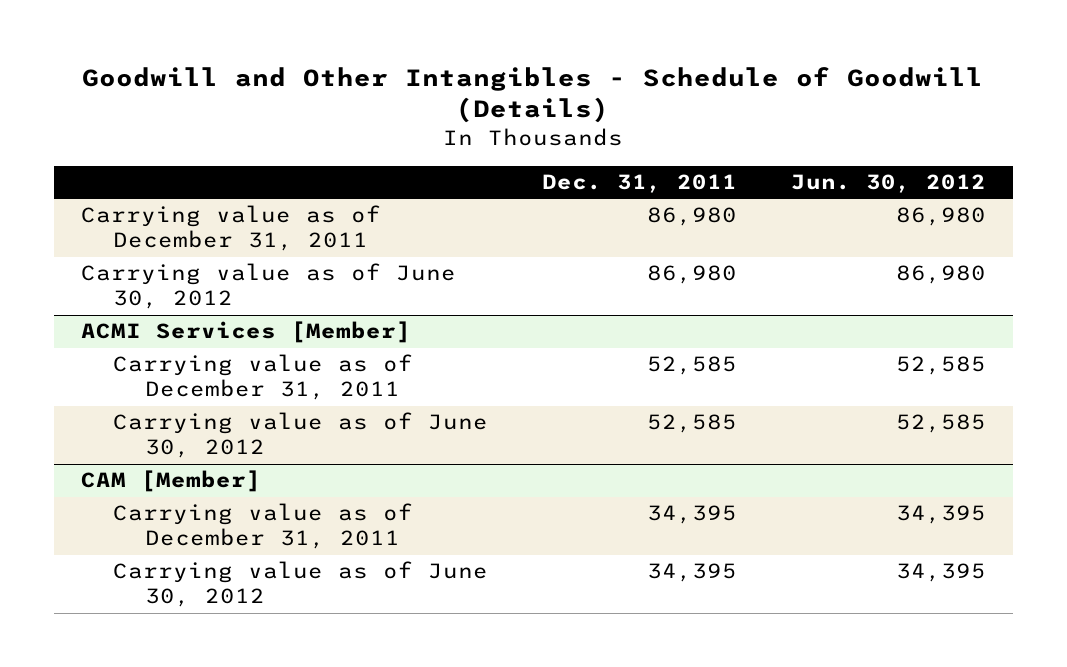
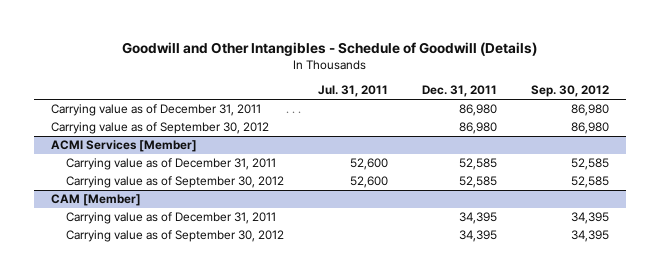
[791,174,987,194] Jun. 30, 2012 -> none
none -> [317,85,388,98] Jul. 31, 2011
none -> [530,85,609,98] Sep. 30, 2012
[80,263,456,310] Carrying value as of June 30, 2012 -> [51,122,270,135] Carrying value as of September 30, 2012
[112,412,488,459] Carrying value as of June 30, 2012 -> [65,176,284,189] Carrying value as of September 30, 2012
[112,561,488,608] Carrying value as of June 30, 2012 -> [65,230,284,243] Carrying value as of September 30, 2012

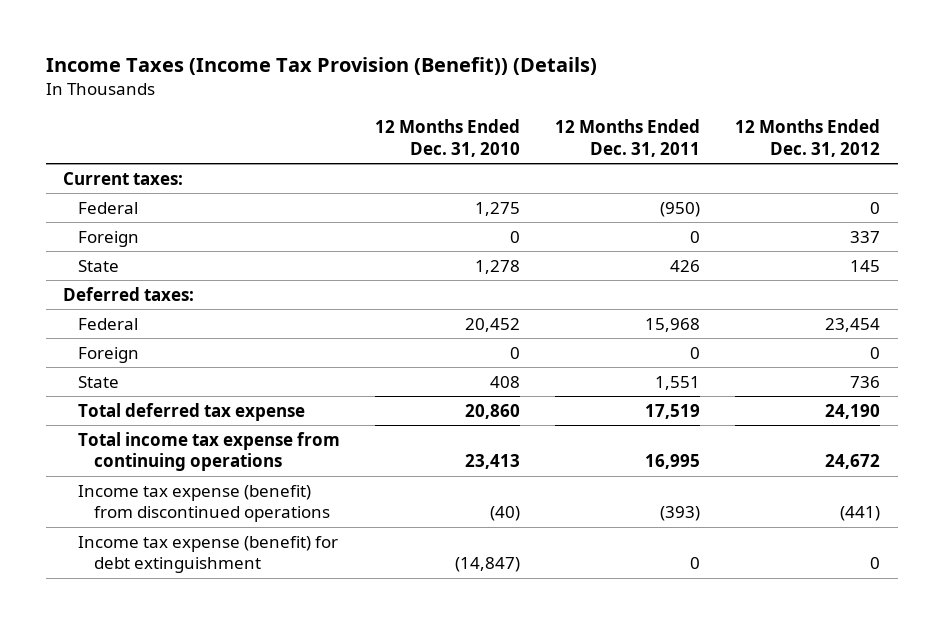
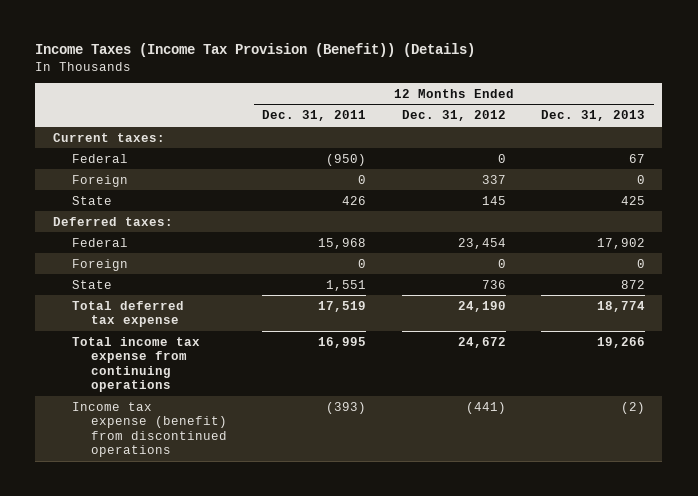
[375,119,521,157] 12 Months Ended Dec. 31, 2010 -> none
none -> [540,110,645,122] Dec. 31, 2013
[78,535,339,574] Income tax expense (benefit) for debt extinguishment -> none

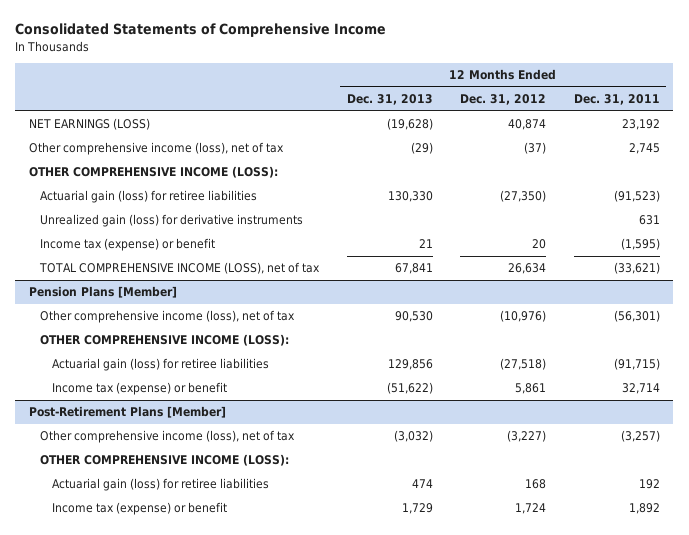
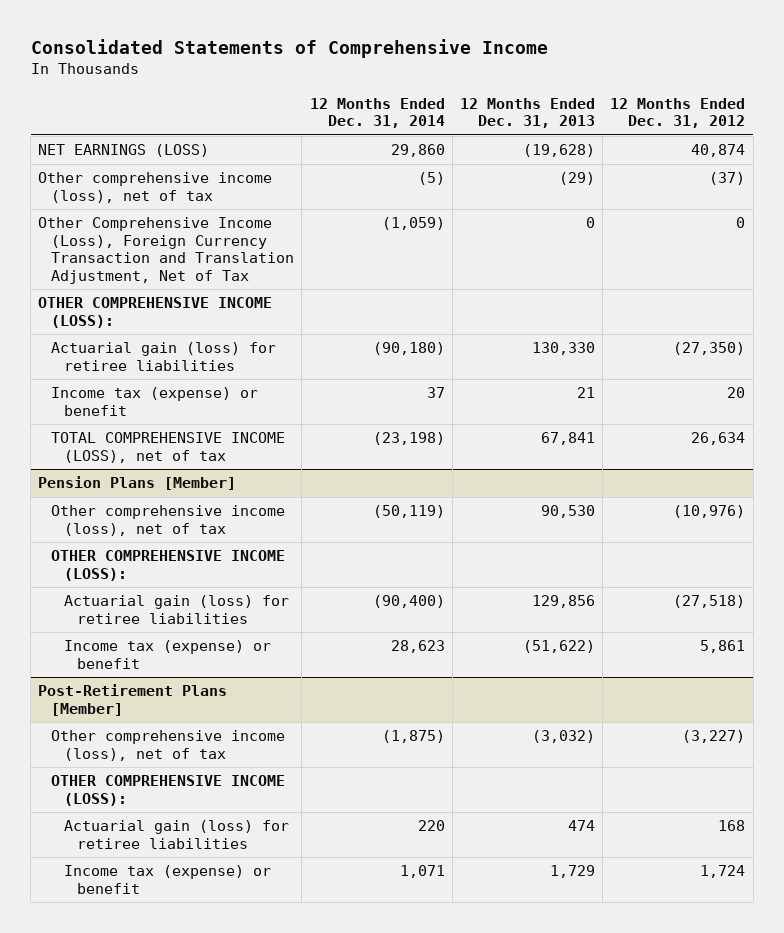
[573,93,660,105] Dec. 31, 2011 -> none
none -> [309,97,445,129] 12 Months Ended Dec. 31, 2014
none -> [38,217,295,284] Other Comprehensive Income (Loss), Foreign Currency Transaction and Translation Adjustment, Net of Tax
[40,214,304,228] Unrealized gain (loss) for derivative instruments -> none

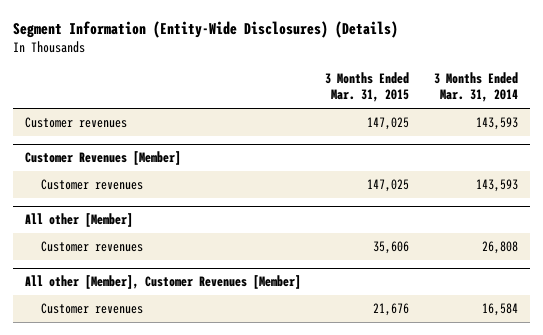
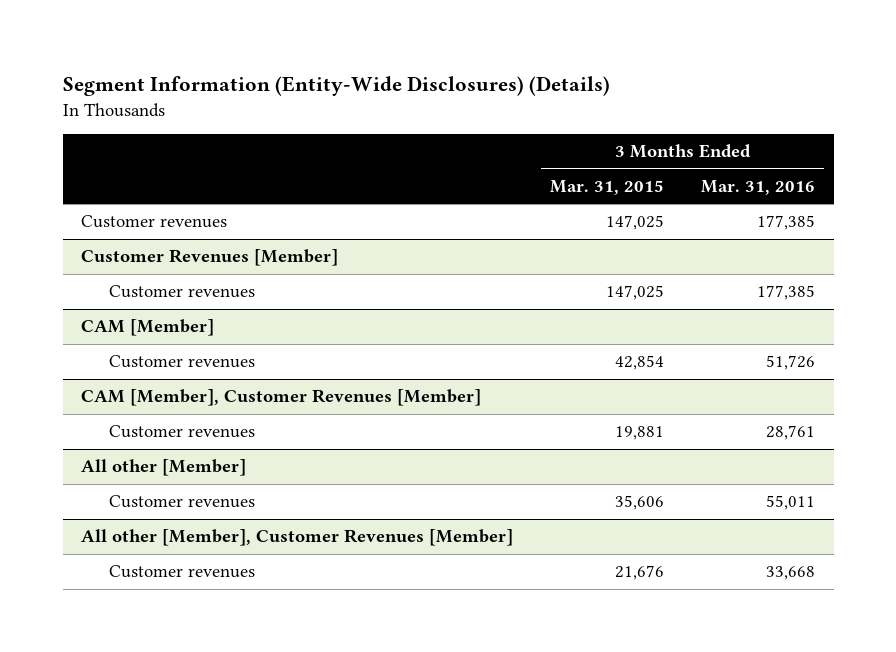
[433,71,518,103] 3 Months Ended Mar. 31, 2014 -> none
none -> [701,179,816,195] Mar. 31, 2016
none -> [81,319,215,337] CAM [Member]
none -> [108,355,255,369] Customer revenues
none -> [81,389,482,407] CAM [Member], Customer Revenues [Member]
none -> [108,425,255,439] Customer revenues

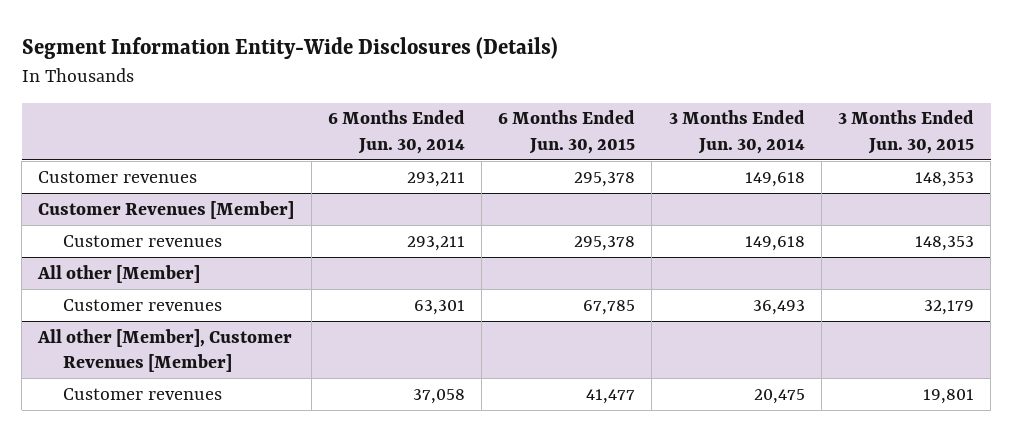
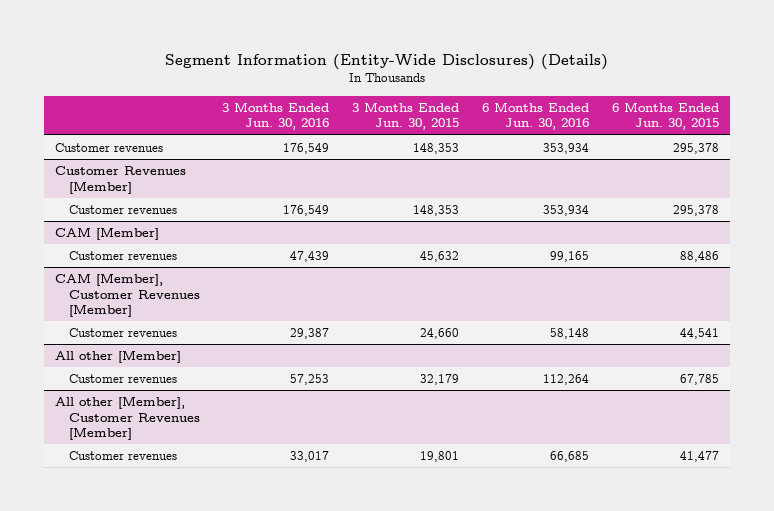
[21,36,558,59] Segment Information Entity-Wide Disclosures (Details) -> [165,53,609,70] Segment Information (Entity-Wide Disclosures) (Details)
[327,110,465,154] 6 Months Ended Jun. 30, 2014 -> none
[668,110,805,154] 3 Months Ended Jun. 30, 2014 -> none
none -> [222,101,330,131] 3 Months Ended Jun. 30, 2016
none -> [481,101,589,131] 6 Months Ended Jun. 30, 2016
none -> [55,227,160,241] CAM [Member]
none -> [68,251,177,261] Customer revenues
none -> [55,273,200,318] CAM [Member], Customer Revenues [Member]
none -> [68,328,177,338] Customer revenues

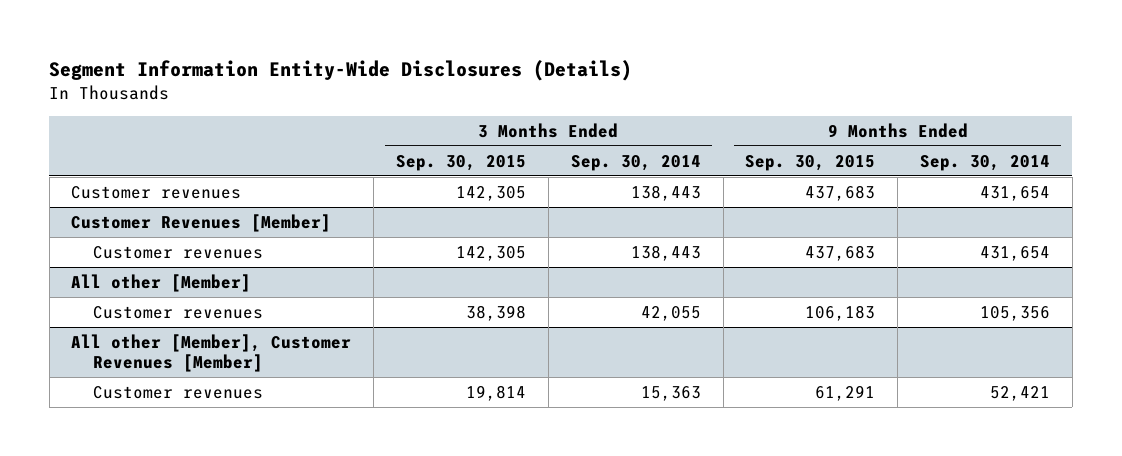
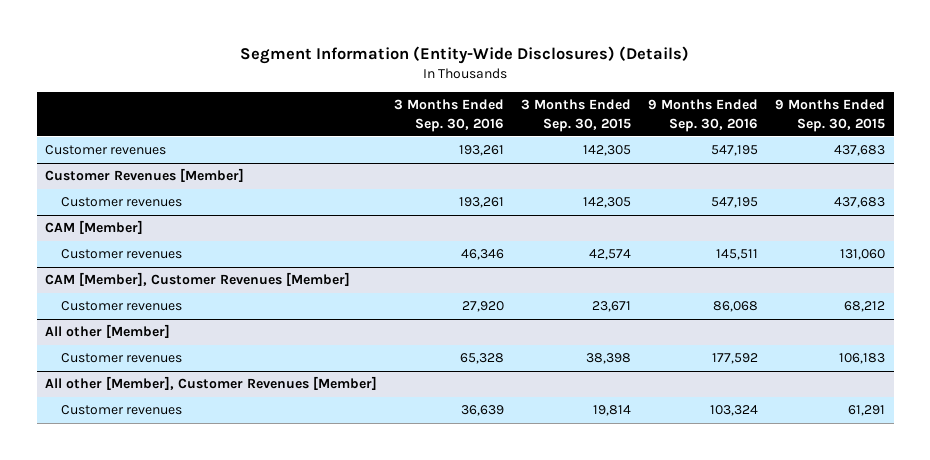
[49,59,633,81] Segment Information Entity-Wide Disclosures (Details) -> [240,45,690,64] Segment Information (Entity-Wide Disclosures) (Details)
[570,154,701,171] Sep. 30, 2014 -> none
[920,154,1051,171] Sep. 30, 2014 -> none
none -> [394,99,505,132] 3 Months Ended Sep. 30, 2016
none -> [648,99,759,132] 9 Months Ended Sep. 30, 2016
none -> [45,220,144,235] CAM [Member]
none -> [60,249,182,260] Customer revenues
none -> [45,272,351,287] CAM [Member], Customer Revenues [Member]
none -> [60,301,182,312] Customer revenues

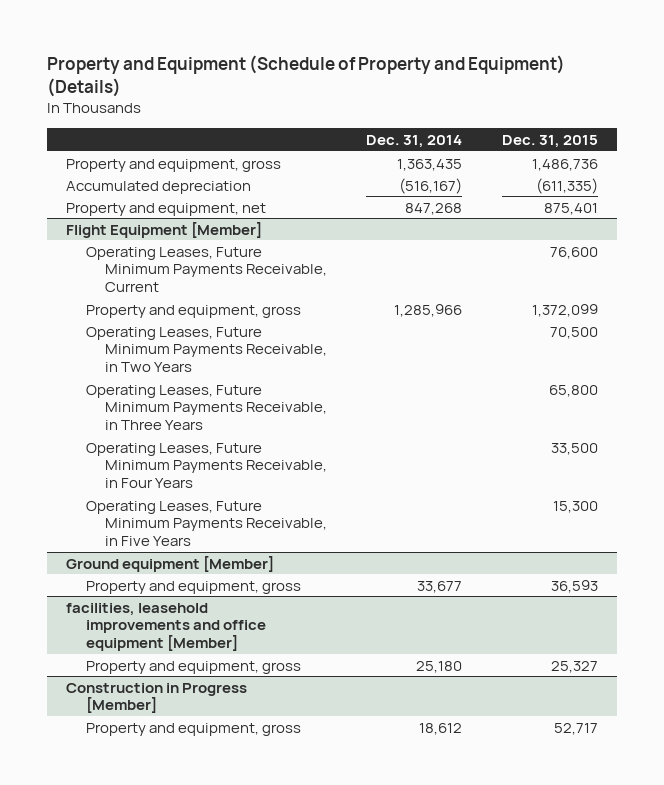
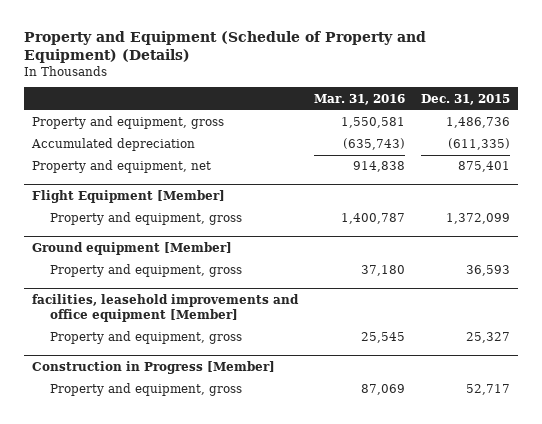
[366,135,463,149] Dec. 31, 2014 -> none
none -> [313,93,405,105] Mar. 31, 2016
[85,246,328,293] Operating Leases, Future Minimum Payments Receivable, Current -> none
[85,326,328,373] Operating Leases, Future Minimum Payments Receivable, in Two Years -> none
[85,384,328,431] Operating Leases, Future Minimum Payments Receivable, in Three Years -> none
[85,442,328,489] Operating Leases, Future Minimum Payments Receivable, in Four Years -> none
[85,500,328,547] Operating Leases, Future Minimum Payments Receivable, in Five Years -> none

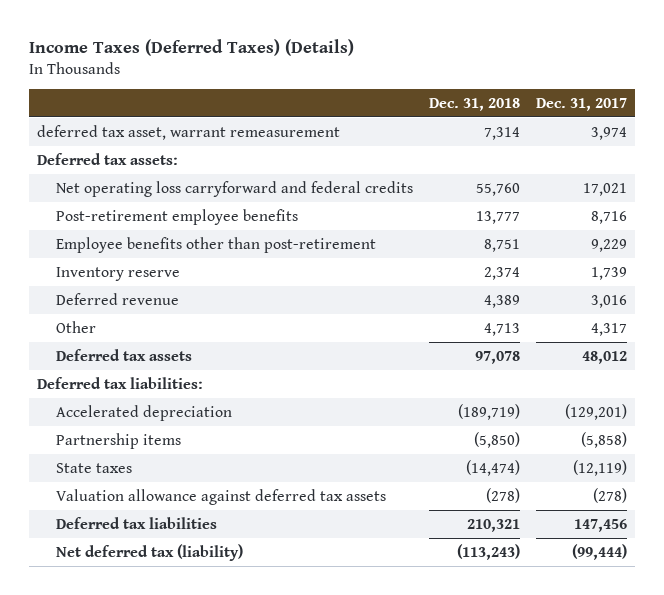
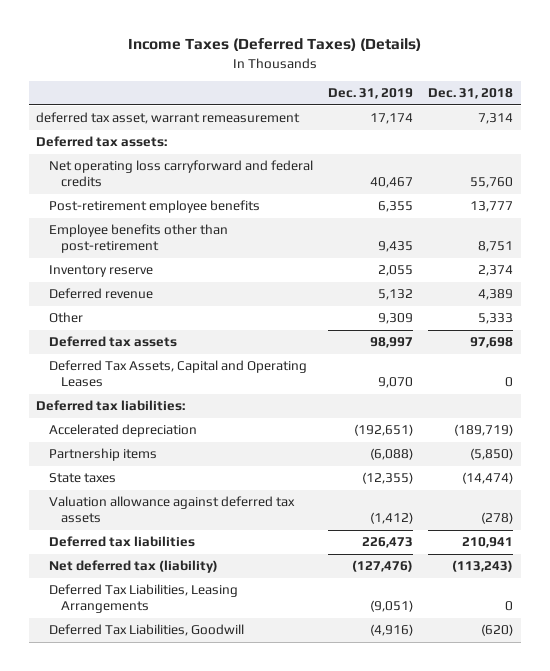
[536,97,628,111] Dec. 31, 2017 -> none
none -> [327,88,413,100] Dec. 31, 2019
[484,322,521,336] 4,713 -> [478,313,514,325] 5,333
[475,350,521,364] 97,078 -> [470,337,514,349] 97,698
none -> [48,360,307,388] Deferred Tax Assets, Capital and Operating Leases
[467,518,521,532] 210,321 -> [462,537,514,549] 210,941
none -> [48,584,238,614] Deferred Tax Liabilities, Leasing Arrangements
none -> [48,624,244,637] Deferred Tax Liabilities, Goodwill

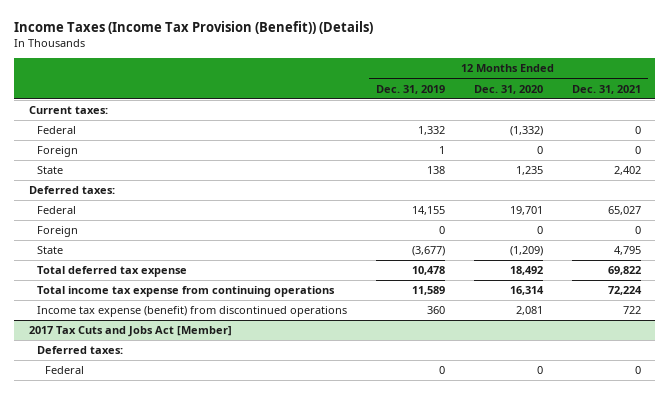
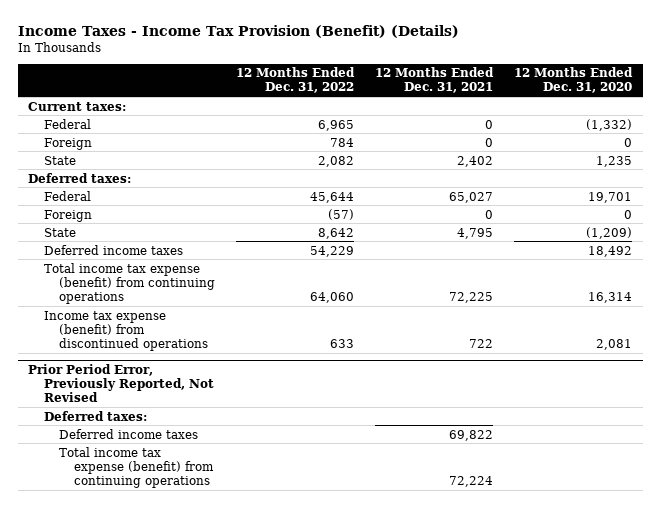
[14,20,374,34] Income Taxes (Income Tax Provision (Benefit)) (Details) -> [17,24,459,38] Income Taxes - Income Tax Provision (Benefit) (Details)
[375,84,445,94] Dec. 31, 2019 -> none
none -> [235,67,355,94] 12 Months Ended Dec. 31, 2022
[36,266,187,278] Total deferred tax expense -> none
none -> [43,244,183,255] Deferred income taxes
[36,286,335,298] Total income tax expense from continuing operations -> [43,262,215,304] Total income tax expense (benefit) from continuing operations
[607,286,642,296] 72,224 -> [449,291,494,303] 72,225
[28,326,232,338] 2017 Tax Cuts and Jobs Act [Member] -> none
none -> [28,363,214,403] Prior Period Error, Previously Reported, Not Revised
[44,366,84,375] Federal -> none
none -> [58,428,198,439] Deferred income taxes
none -> [58,446,214,488] Total income tax expense (benefit) from continuing operations

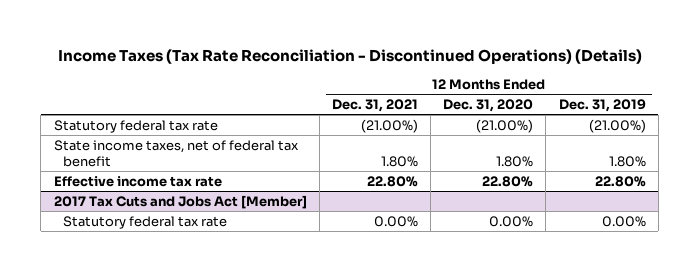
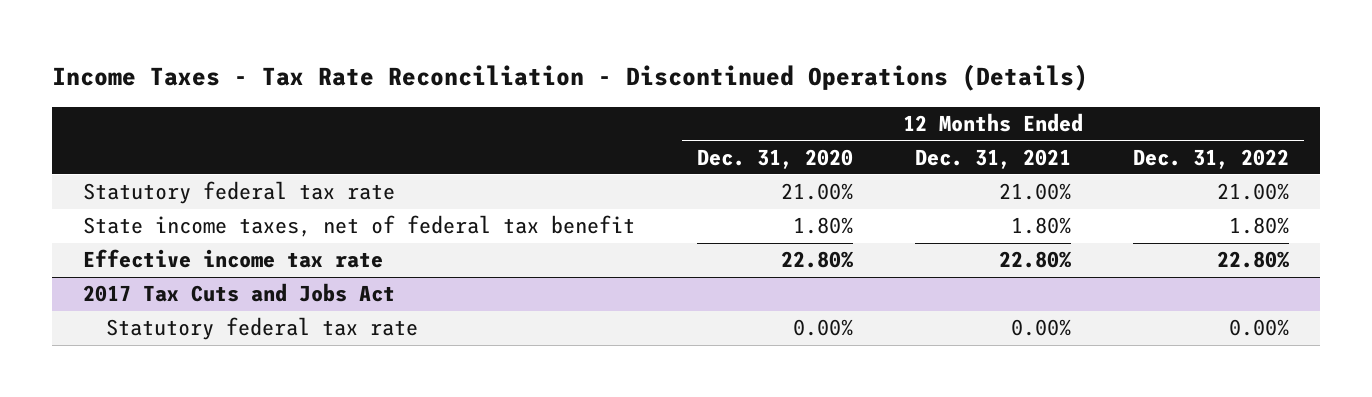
[57,49,642,65] Income Taxes (Tax Rate Reconciliation - Discontinued Operations) (Details) -> [52,64,1089,92] Income Taxes - Tax Rate Reconciliation - Discontinued Operations (Details)
[558,99,646,113] Dec. 31, 2019 -> none
none -> [1132,148,1289,169] Dec. 31, 2022
[360,118,418,133] (21.00%) -> [998,183,1071,201] 21.00%
[476,118,534,133] (21.00%) -> [781,183,854,201] 21.00%
[53,194,307,209] 2017 Tax Cuts and Jobs Act [Member] -> [83,283,396,303] 2017 Tax Cuts and Jobs Act

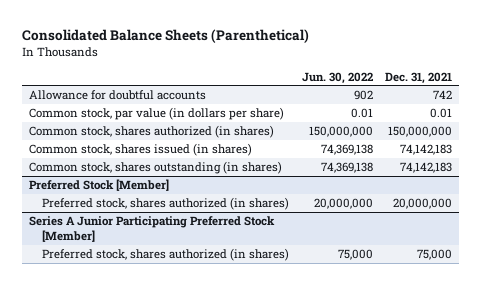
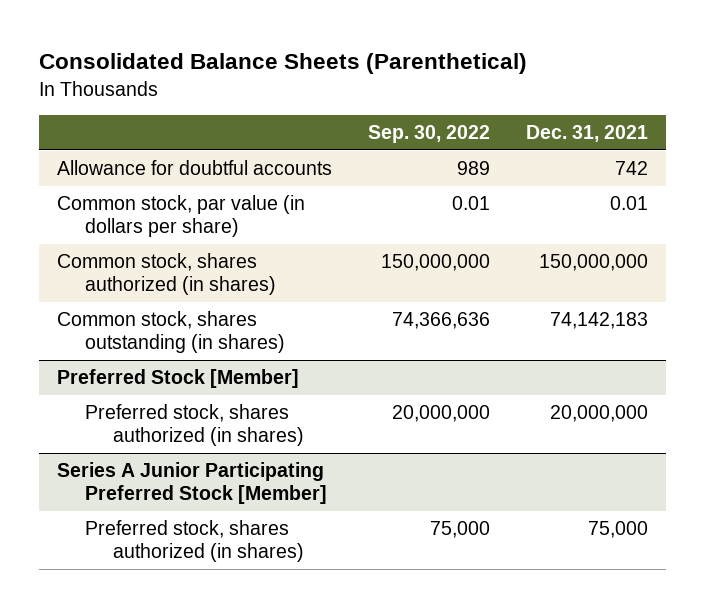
[301,71,373,84] Jun. 30, 2022 -> none
none -> [368,125,491,144] Sep. 30, 2022
[28,143,252,157] Common stock, shares issued (in shares) -> none

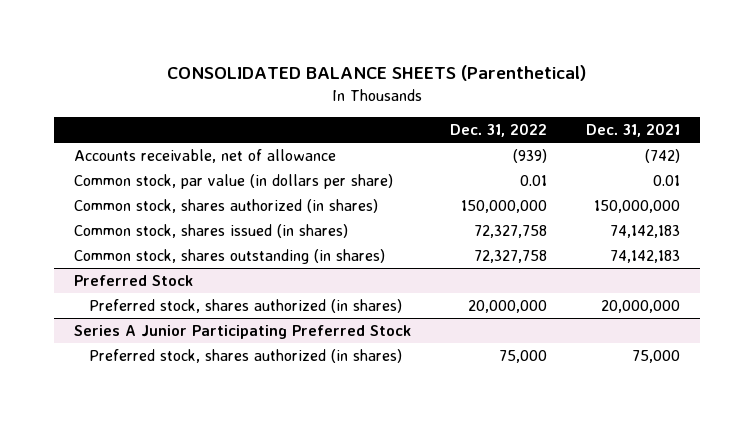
[39,53,528,75] Consolidated Balance Sheets (Parenthetical) -> [167,65,587,82] CONSOLIDATED BALANCE SHEETS (Parenthetical)
[368,125,491,144] Sep. 30, 2022 -> none
none -> [450,122,548,137] Dec. 31, 2022
[57,160,333,176] Allowance for doubtful accounts -> [73,149,336,164] Accounts receivable, net of allowance
[615,161,649,176] 742 -> [645,149,681,164] (742)
none -> [73,224,348,239] Common stock, shares issued (in shares)
[57,369,300,389] Preferred Stock [Member] -> [73,275,193,287] Preferred Stock
[57,462,327,505] Series A Junior Participating Preferred Stock [Member] -> [73,325,411,340] Series A Junior Participating Preferred Stock

